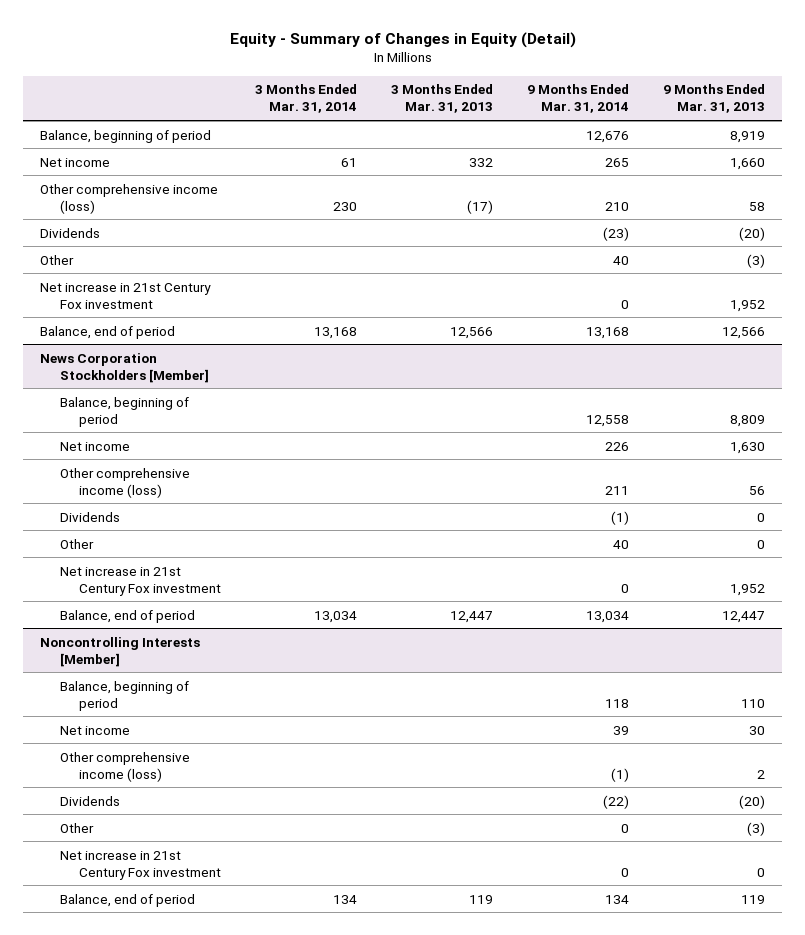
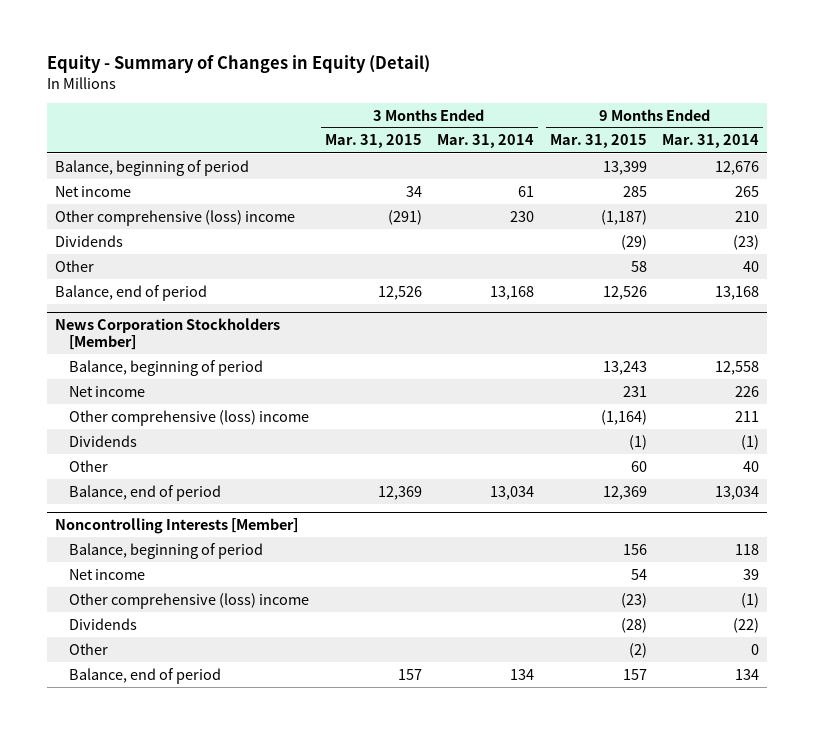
[390,84,493,114] 3 Months Ended Mar. 31, 2013 -> none
[662,84,765,114] 9 Months Ended Mar. 31, 2013 -> none
none -> [324,134,422,149] Mar. 31, 2015
none -> [549,134,647,149] Mar. 31, 2015
[40,183,219,214] Other comprehensive income (loss) -> [54,209,295,226] Other comprehensive (loss) income
[40,282,212,309] Net increase in 21st Century Fox investment -> none
[59,467,190,498] Other comprehensive income (loss) -> [69,409,310,426] Other comprehensive (loss) income
[59,566,222,596] Net increase in 21st Century Fox investment -> none
[59,751,190,782] Other comprehensive income (loss) -> [69,592,310,609] Other comprehensive (loss) income
[59,850,222,880] Net increase in 21st Century Fox investment -> none

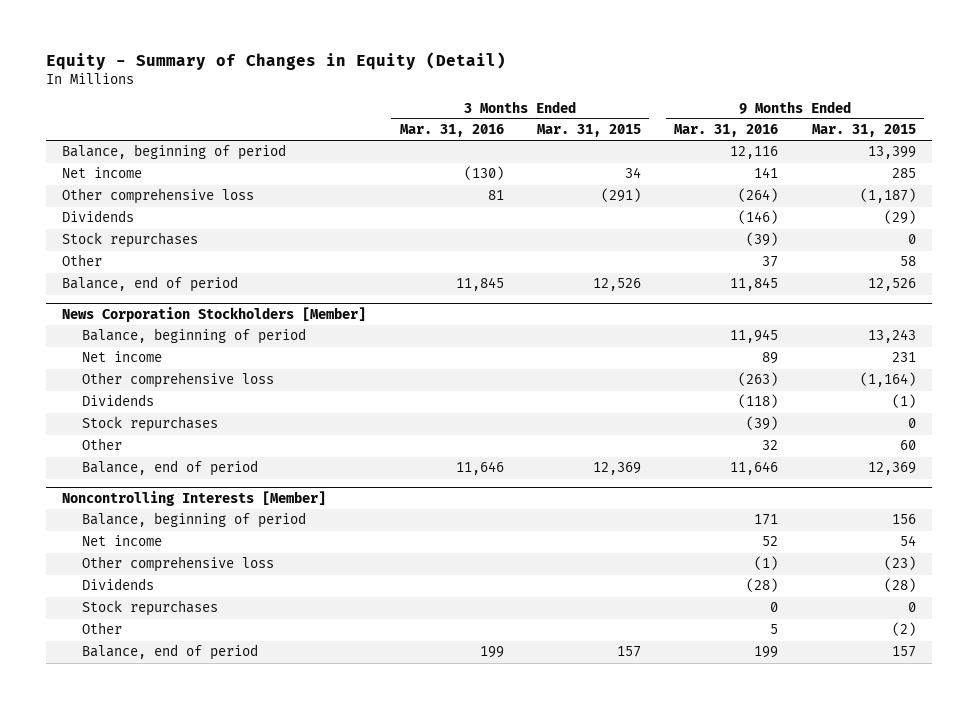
[437,134,535,149] Mar. 31, 2014 -> none
[662,134,760,149] Mar. 31, 2014 -> none
none -> [399,124,504,138] Mar. 31, 2016
none -> [674,124,779,138] Mar. 31, 2016
[54,209,295,226] Other comprehensive (loss) income -> [62,188,255,205] Other comprehensive loss
none -> [62,232,199,249] Stock repurchases
[69,409,310,426] Other comprehensive (loss) income -> [81,372,274,389] Other comprehensive loss
none -> [81,416,218,433] Stock repurchases
[69,592,310,609] Other comprehensive (loss) income -> [81,556,274,573] Other comprehensive loss
none -> [81,600,218,617] Stock repurchases

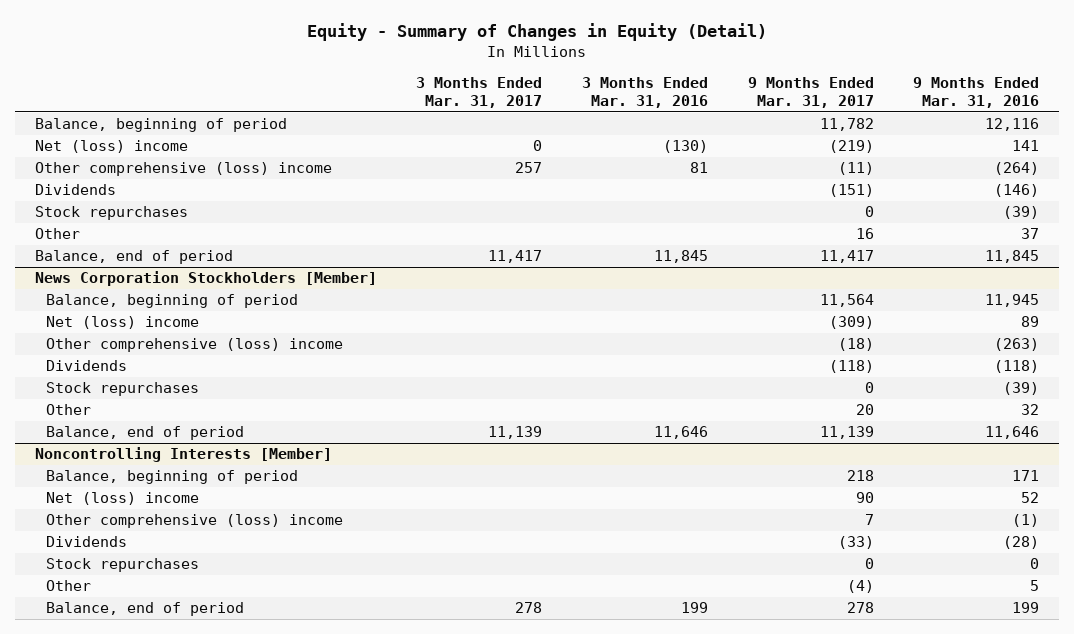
[536,124,641,138] Mar. 31, 2015 -> none
[811,124,916,138] Mar. 31, 2015 -> none
none -> [416,76,543,109] 3 Months Ended Mar. 31, 2017
none -> [747,76,874,109] 9 Months Ended Mar. 31, 2017
[62,167,143,179] Net income -> [34,140,188,154] Net (loss) income
[62,188,255,205] Other comprehensive loss -> [34,162,332,177] Other comprehensive (loss) income
[81,351,162,363] Net income -> [45,316,199,330] Net (loss) income
[81,372,274,389] Other comprehensive loss -> [45,338,343,353] Other comprehensive (loss) income
[81,535,162,547] Net income -> [45,492,199,506] Net (loss) income
[81,556,274,573] Other comprehensive loss -> [45,514,343,529] Other comprehensive (loss) income

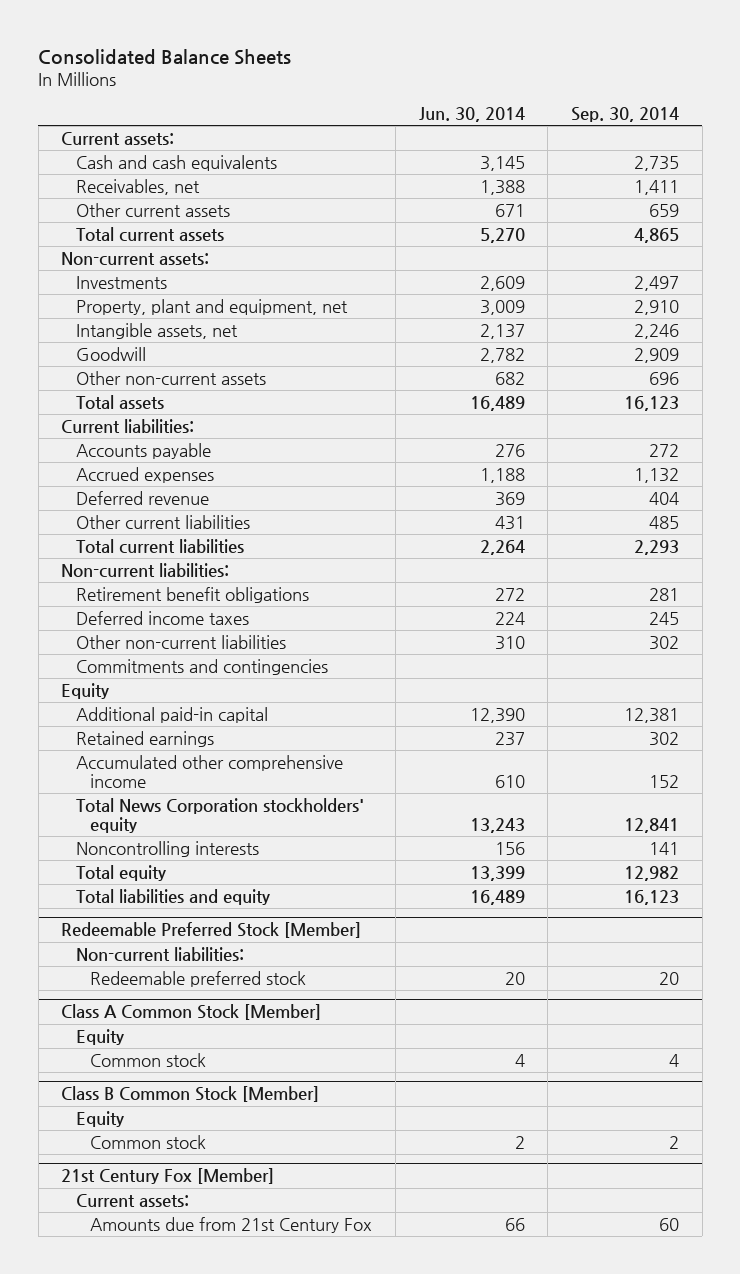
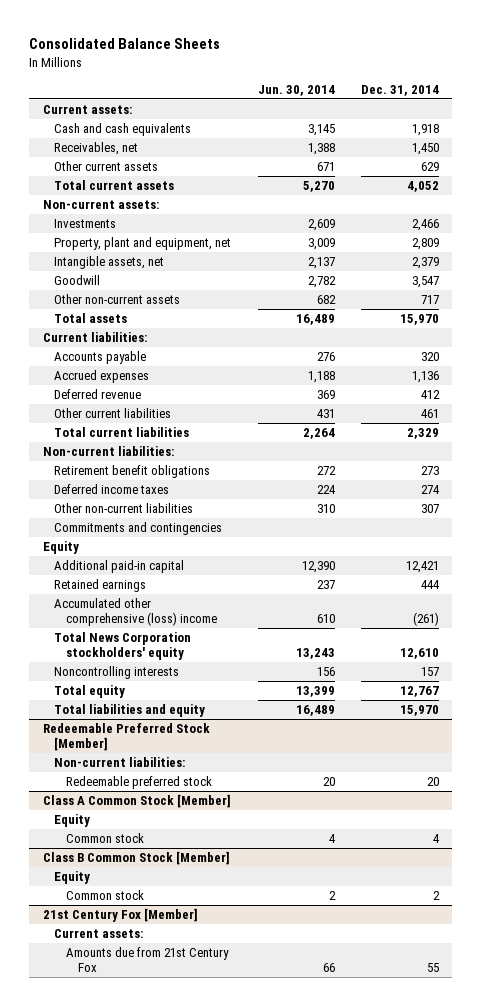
[571,107,680,123] Sep. 30, 2014 -> none
none -> [361,84,440,96] Dec. 31, 2014
[75,754,343,788] Accumulated other comprehensive income -> [54,598,218,627] Accumulated other comprehensive (loss) income

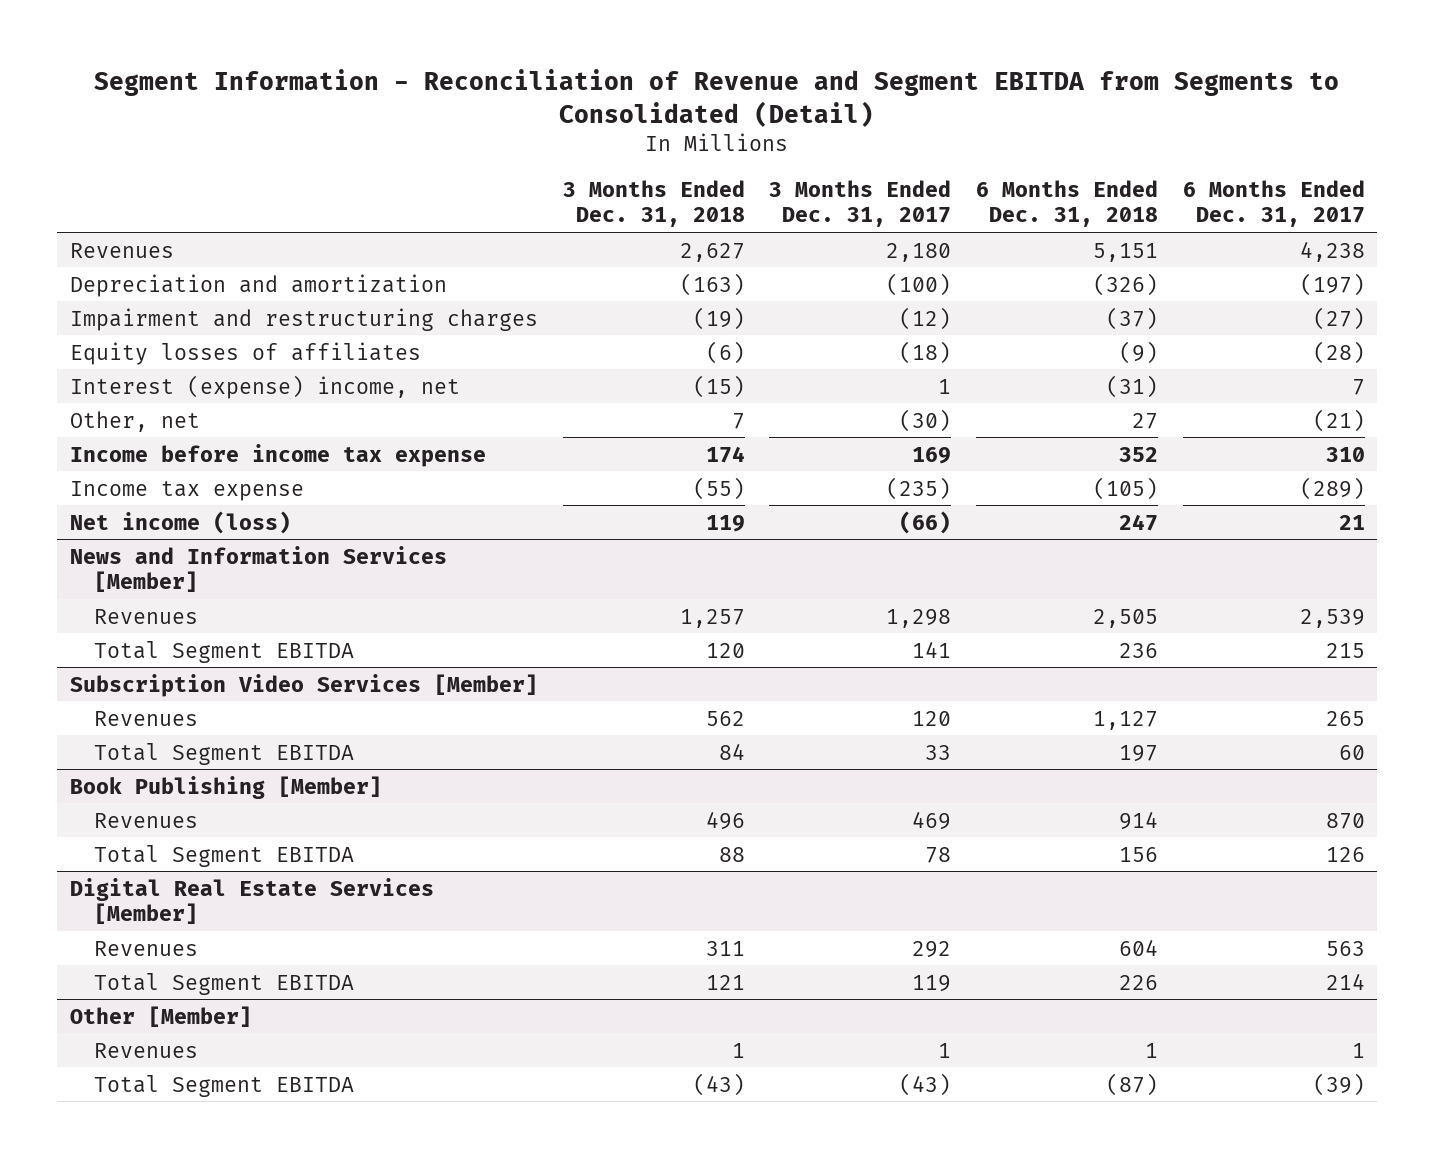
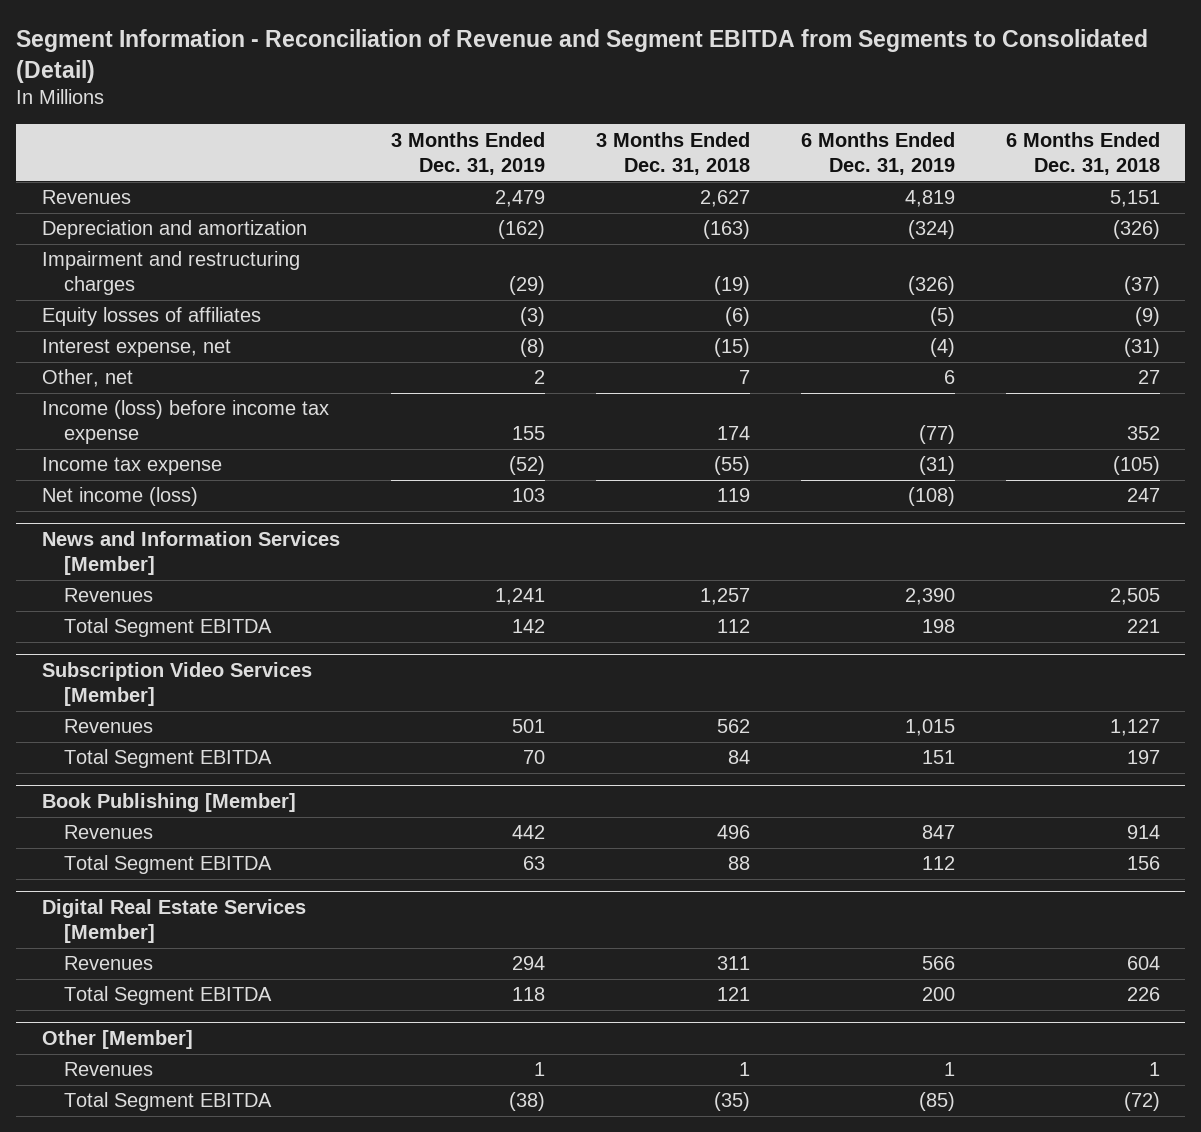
[769,179,952,228] 3 Months Ended Dec. 31, 2017 -> none
[1182,179,1365,228] 6 Months Ended Dec. 31, 2017 -> none
none -> [390,131,545,175] 3 Months Ended Dec. 31, 2019
none -> [800,131,955,175] 6 Months Ended Dec. 31, 2019
[69,374,460,399] Interest (expense) income, net -> [41,339,231,358] Interest expense, net
[69,443,486,467] Income before income tax expense -> [41,400,329,445] Income (loss) before income tax expense
[705,642,745,658] 120 -> [716,619,750,634] 112
[1118,642,1158,658] 236 -> [1126,619,1160,634] 221
[692,1072,745,1096] (43) -> [713,1092,750,1112] (35)
[1105,1072,1158,1096] (87) -> [1123,1092,1160,1112] (72)

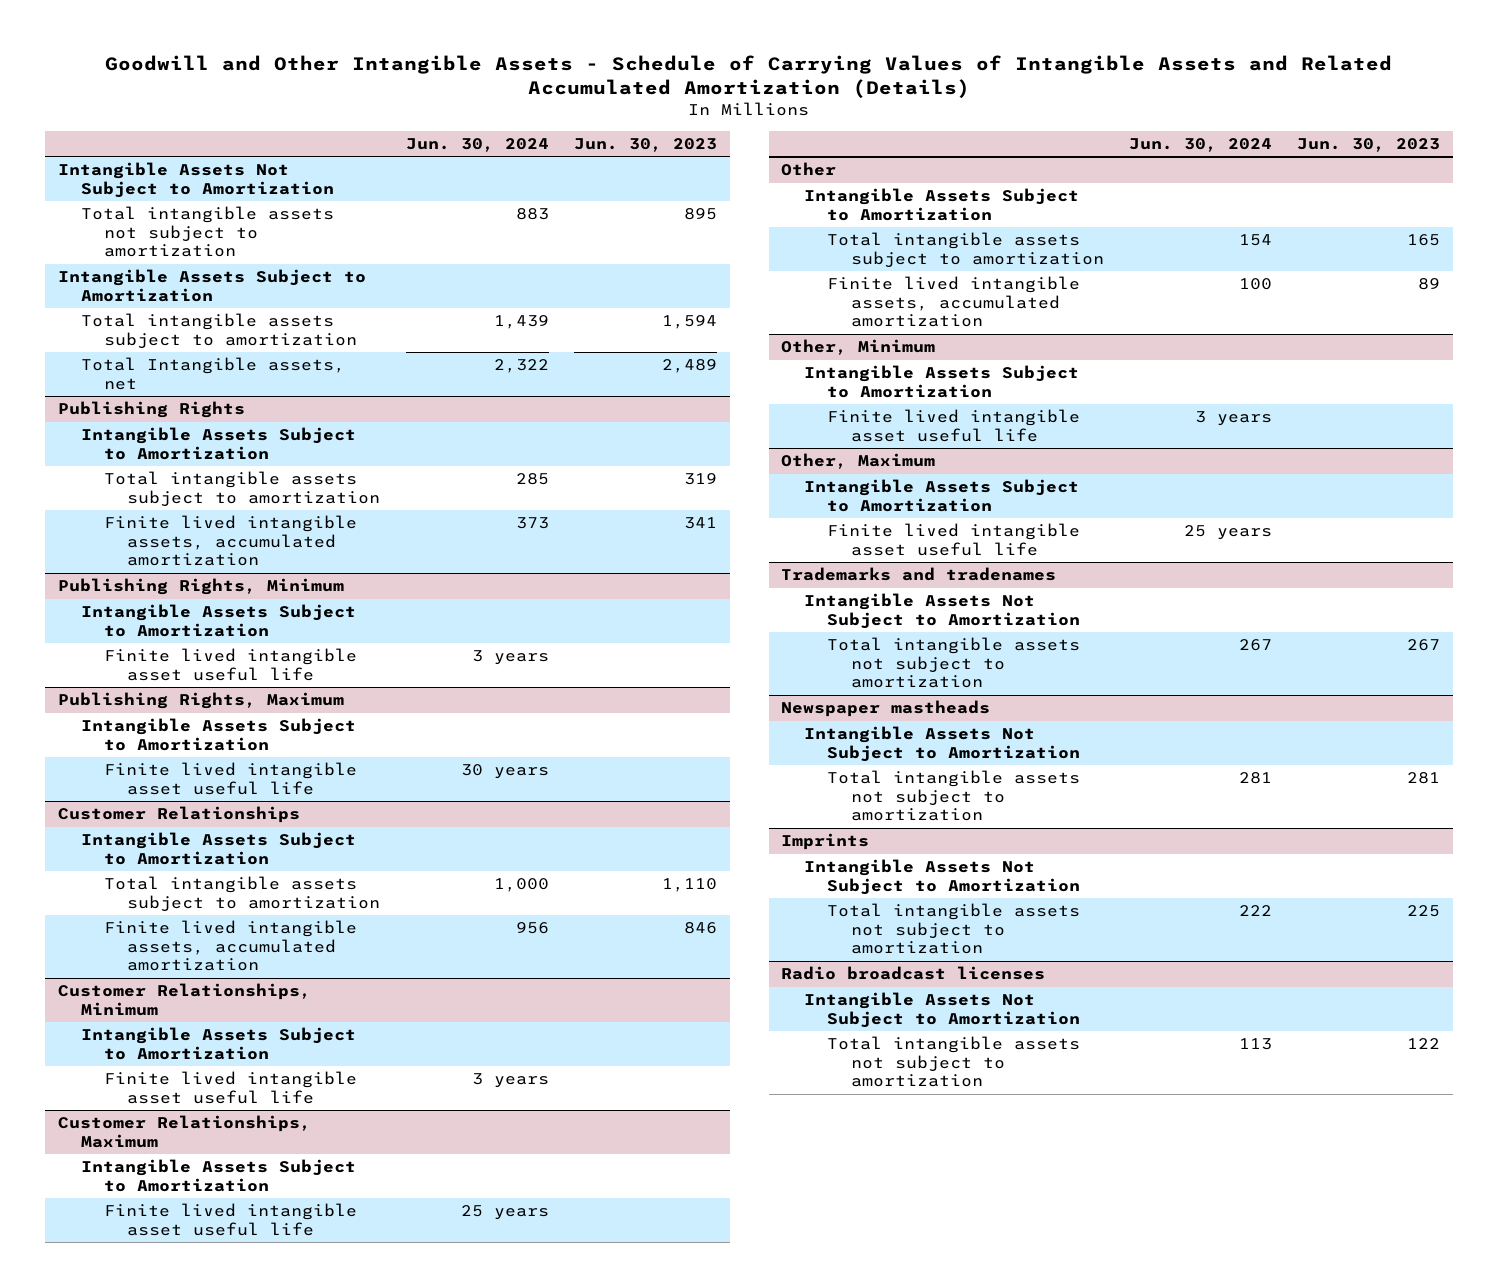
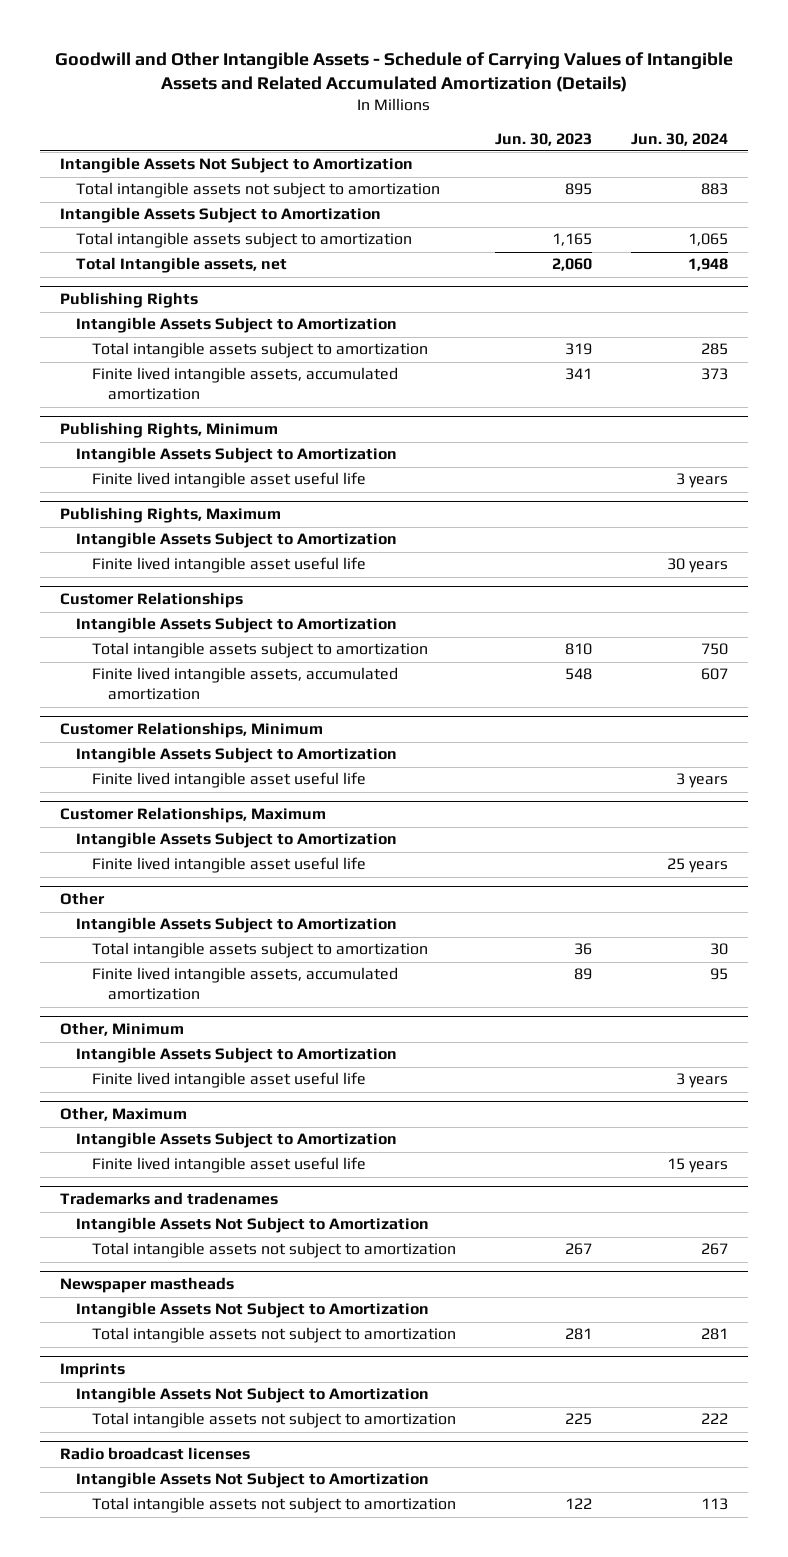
[493,315,549,330] 1,439 -> [688,233,729,247] 1,065
[661,315,717,330] 1,594 -> [552,233,593,247] 1,165
[493,359,549,374] 2,322 -> [688,258,729,272] 1,948
[661,359,717,374] 2,489 -> [552,258,593,272] 2,060
[493,878,549,893] 1,000 -> [701,643,729,656] 750
[661,878,717,893] 1,110 -> [565,643,593,656] 810
[515,922,549,935] 956 -> [701,668,729,681] 607
[683,922,717,935] 846 -> [565,668,593,681] 548
[1238,234,1272,247] 154 -> [710,943,729,956] 30
[1407,234,1441,247] 165 -> [574,943,593,956] 36
[1238,278,1272,291] 100 -> [710,968,729,981] 95
[1183,525,1272,541] 25 years -> [667,1158,729,1174] 15 years

